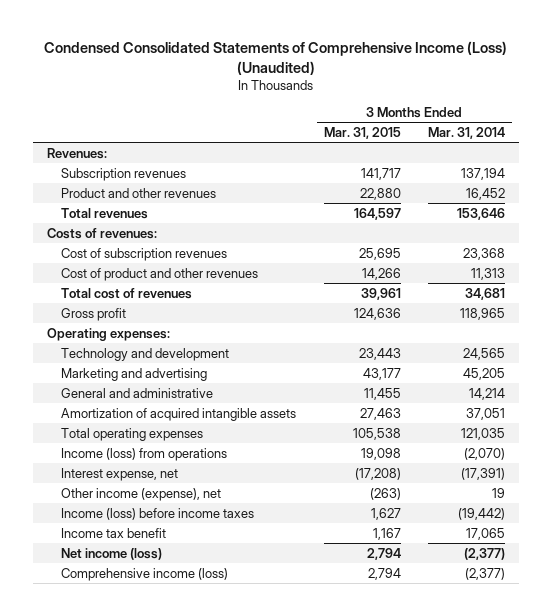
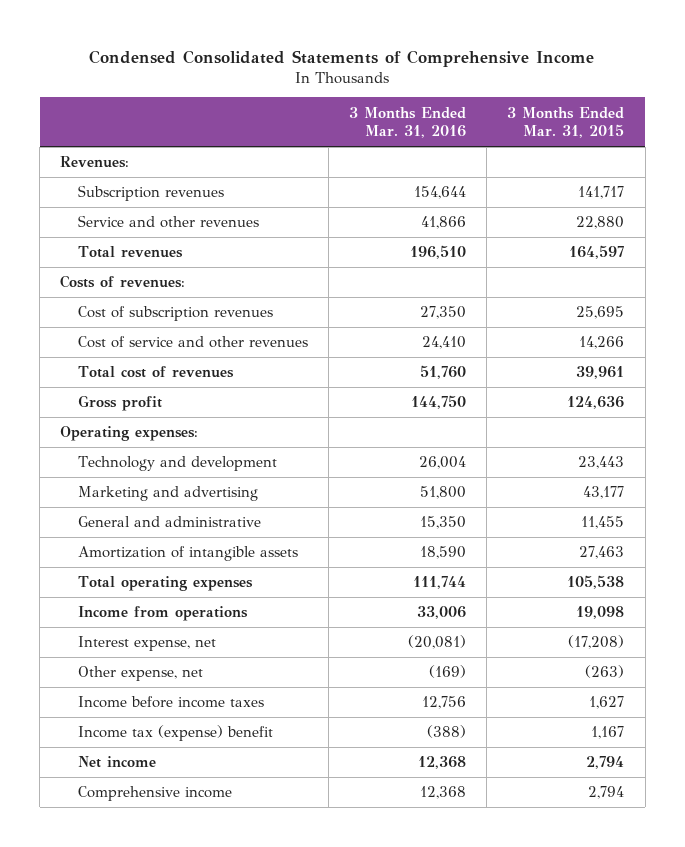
[44,40,508,75] Condensed Consolidated Statements of Comprehensive Income (Loss) (Unaudited) -> [89,49,595,67] Condensed Consolidated Statements of Comprehensive Income
[428,127,506,140] Mar. 31, 2014 -> none
none -> [349,106,467,139] 3 Months Ended Mar. 31, 2016
[60,187,216,198] Product and other revenues -> [77,215,259,229] Service and other revenues
[60,267,258,281] Cost of product and other revenues -> [77,336,308,349] Cost of service and other revenues
[60,407,296,421] Amortization of acquired intangible assets -> [77,546,298,562] Amortization of intangible assets
[60,447,227,461] Income (loss) from operations -> [77,606,248,622] Income from operations
[60,487,221,501] Other income (expense), net -> [77,666,203,682] Other expense, net
[60,507,254,520] Income (loss) before income taxes -> [77,696,264,709] Income before income taxes
[60,527,166,538] Income tax benefit -> [77,725,273,742] Income tax (expense) benefit
[60,547,162,560] Net income (loss) -> [77,756,156,769] Net income
[60,567,228,581] Comprehensive income (loss) -> [77,786,232,802] Comprehensive income

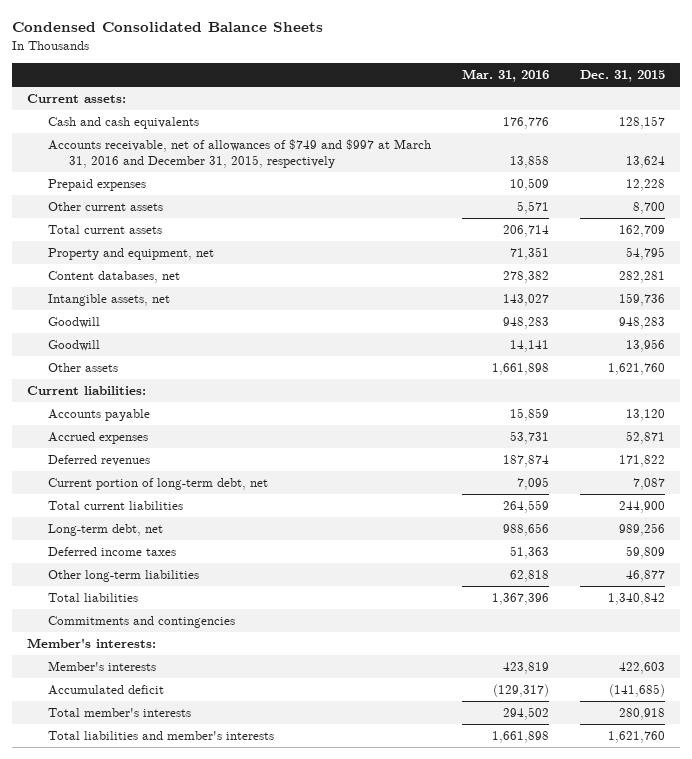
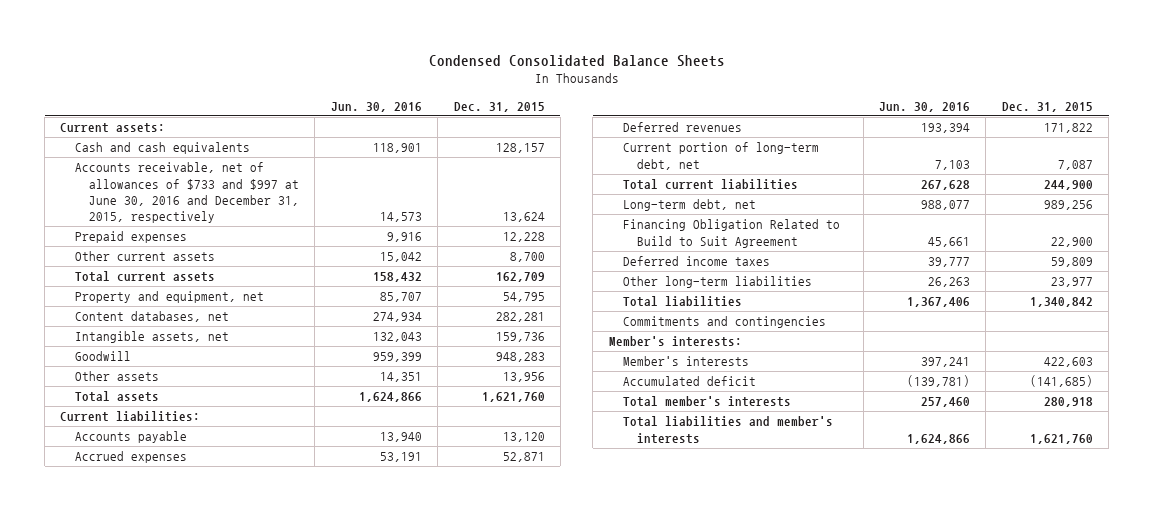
[461,69,549,83] Mar. 31, 2016 -> none
none -> [330,101,422,112] Jun. 30, 2016
[48,139,432,169] Accounts receivable, net of allowances of $749 and $997 at March 31, 2016 and December 31, 2015, respectively -> [74,162,299,224] Accounts receivable, net of allowances of $733 and $997 at June 30, 2016 and December 31, 2015, respectively
[48,340,101,352] Goodwill -> [74,371,159,382] Other assets
[48,363,119,373] Other assets -> [74,391,159,403] Total assets
none -> [623,219,841,248] Financing Obligation Related to Build to Suit Agreement
[625,570,665,583] 46,877 -> [1050,277,1093,288] 23,977

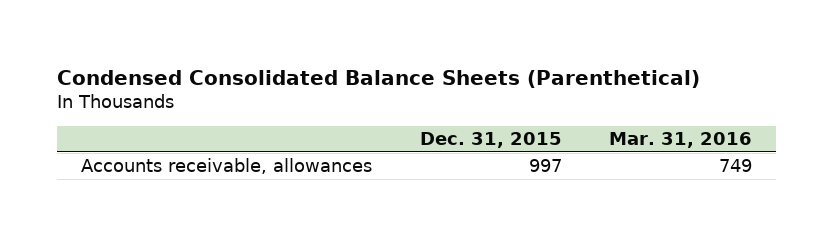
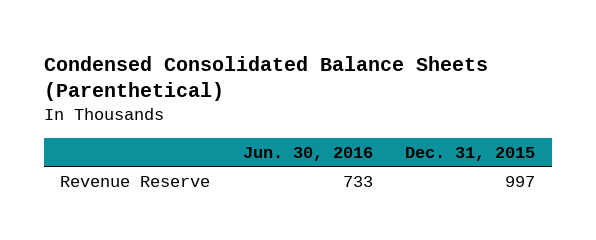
[609,132,753,149] Mar. 31, 2016 -> none
none -> [242,146,373,161] Jun. 30, 2016
[80,158,372,175] Accounts receivable, allowances -> [60,176,211,188] Revenue Reserve

